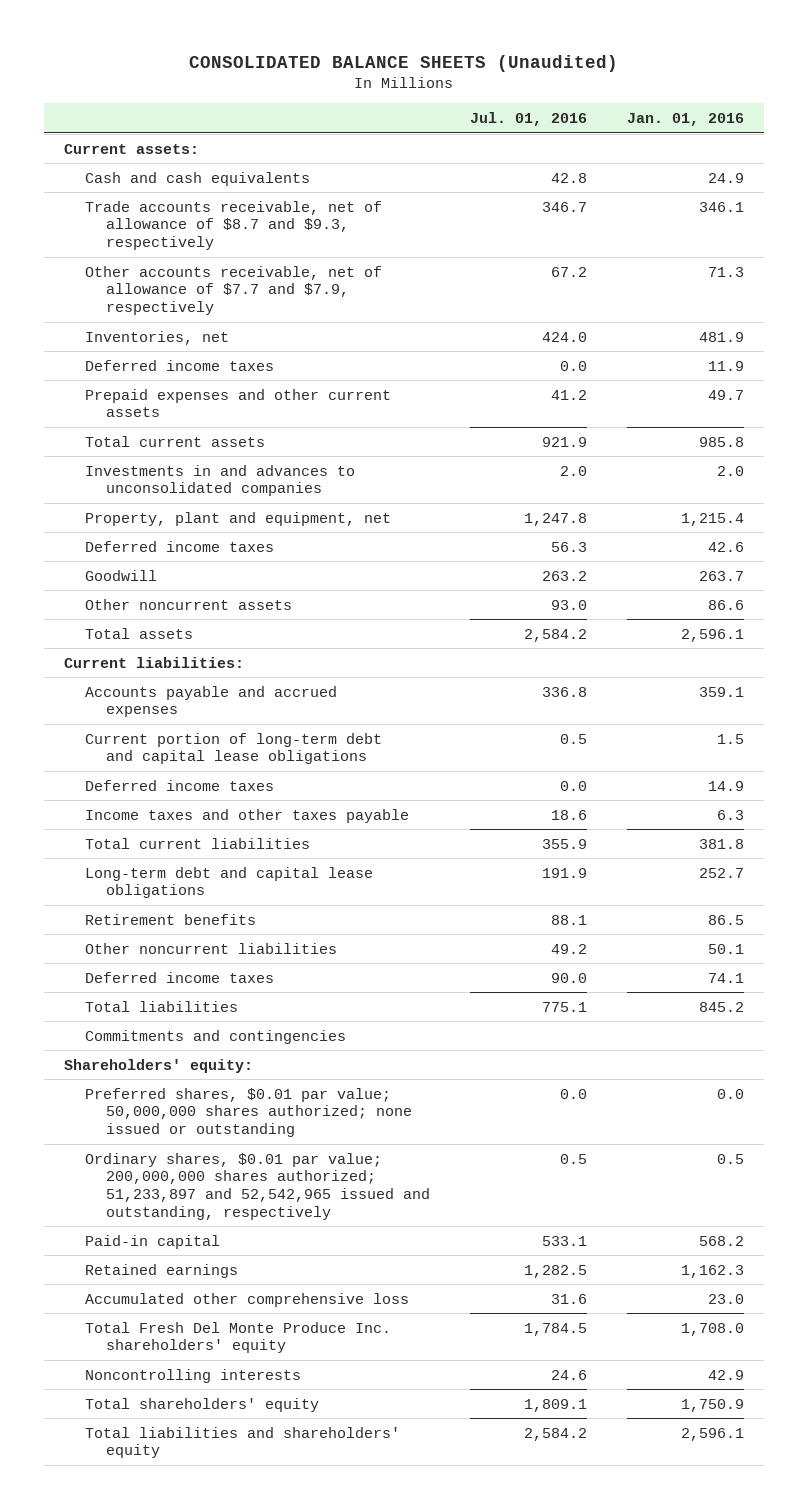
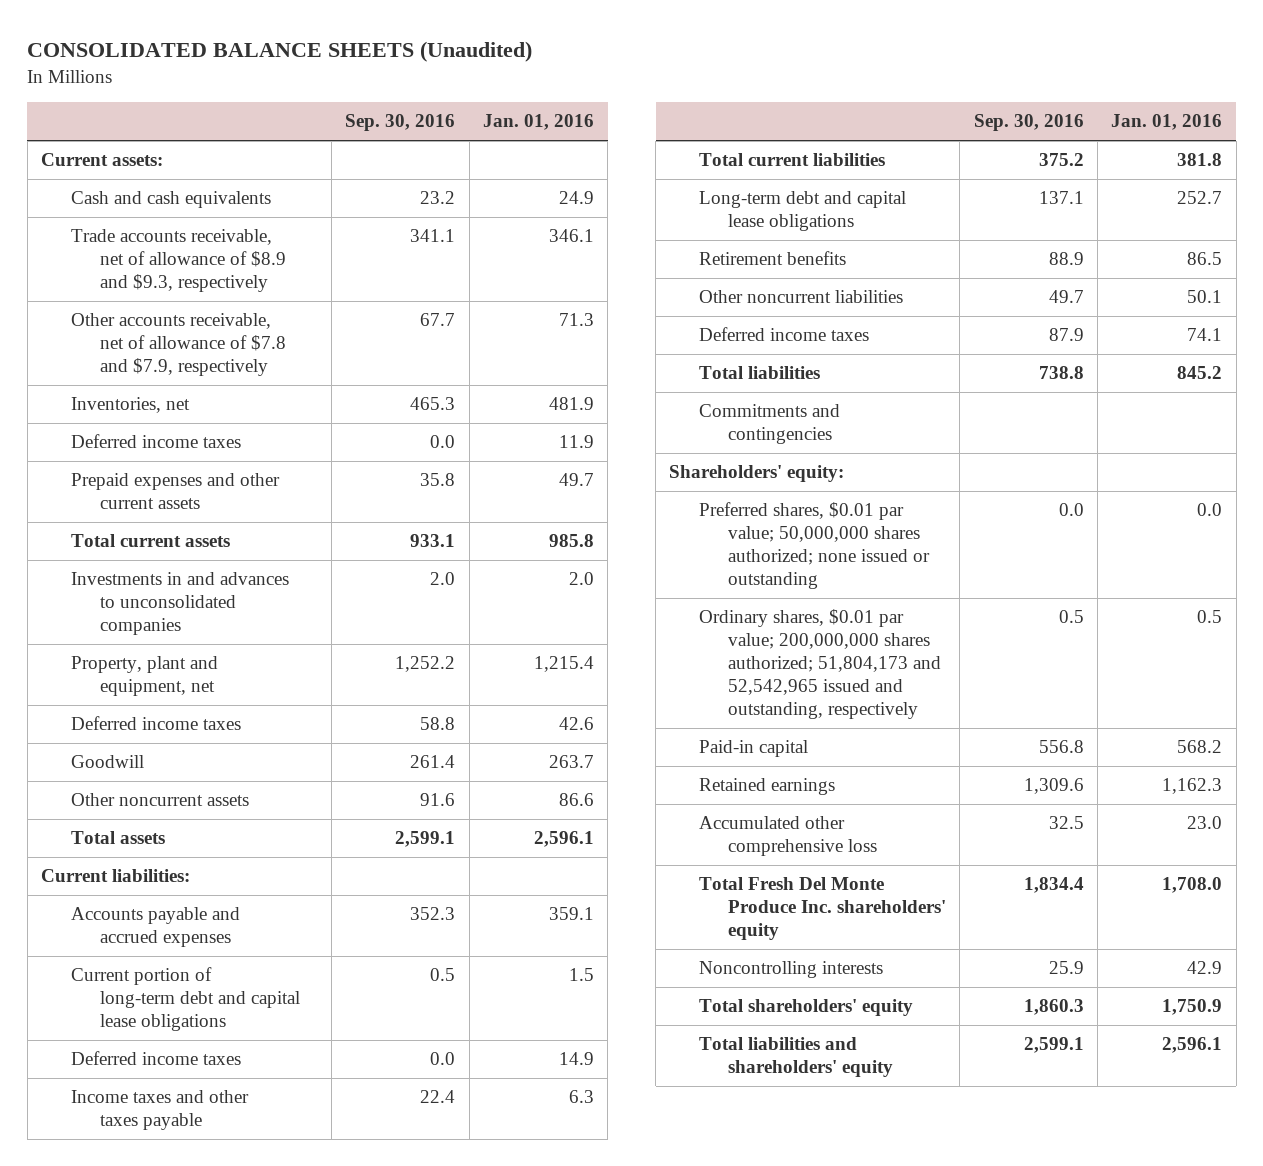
[470,111,588,126] Jul. 01, 2016 -> none
none -> [345,114,456,132] Sep. 30, 2016
[85,200,383,250] Trade accounts receivable, net of allowance of $8.7 and $9.3, respectively -> [70,229,286,293] Trade accounts receivable, net of allowance of $8.9 and $9.3, respectively
[85,265,383,315] Other accounts receivable, net of allowance of $7.7 and $7.9, respectively -> [70,313,286,377] Other accounts receivable, net of allowance of $7.8 and $7.9, respectively
[85,1152,431,1220] Ordinary shares, $0.01 par value; 200,000,000 shares authorized; 51,233,897 and 52,542,965 issued and outstanding, respectively -> [698,609,942,720] Ordinary shares, $0.01 par value; 200,000,000 shares authorized; 51,804,173 and 52,542,965 issued and outstanding, respectively

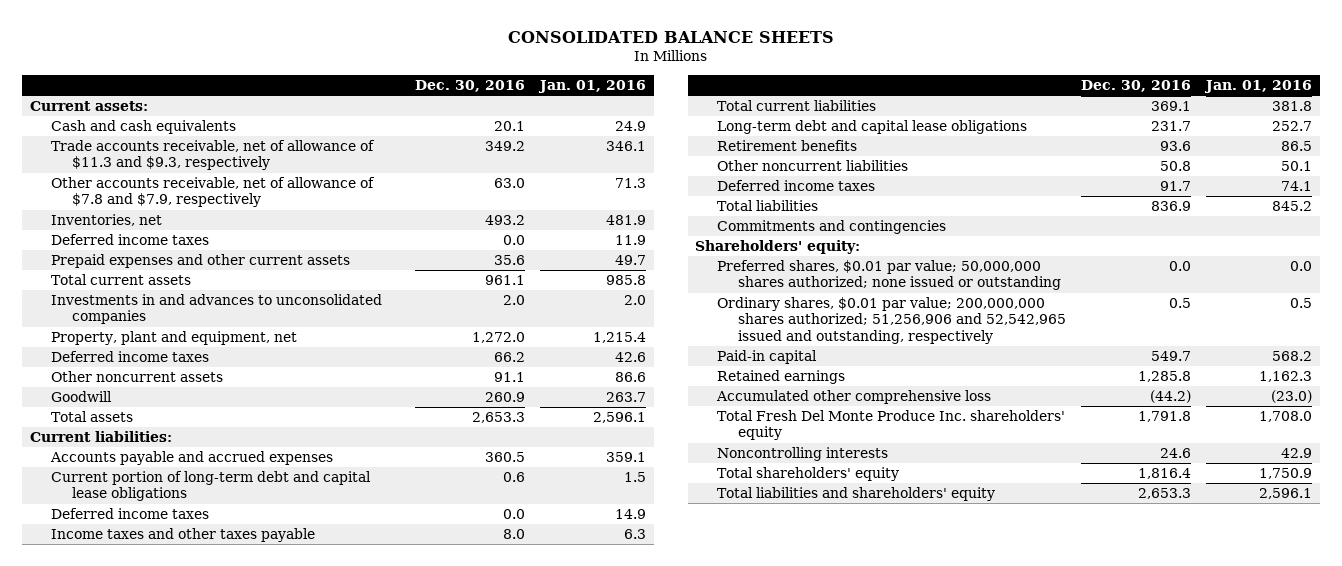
[27,41,533,63] CONSOLIDATED BALANCE SHEETS (Unaudited) -> [507,31,834,44] CONSOLIDATED BALANCE SHEETS
[345,114,456,132] Sep. 30, 2016 -> none
none -> [415,80,526,93] Dec. 30, 2016
[70,229,286,293] Trade accounts receivable, net of allowance of $8.9 and $9.3, respectively -> [50,140,375,171] Trade accounts receivable, net of allowance of $11.3 and $9.3, respectively
[70,755,144,769] Goodwill -> [50,391,112,403] Goodwill
[698,609,942,720] Ordinary shares, $0.01 par value; 200,000,000 shares authorized; 51,804,173 and 52,542,965 issued and outstanding, respectively -> [716,297,1066,344] Ordinary shares, $0.01 par value; 200,000,000 shares authorized; 51,256,906 and 52,542,965 issued and outstanding, respectively
[1187,816,1223,830] 23.0 -> [1271,390,1313,404] (23.0)

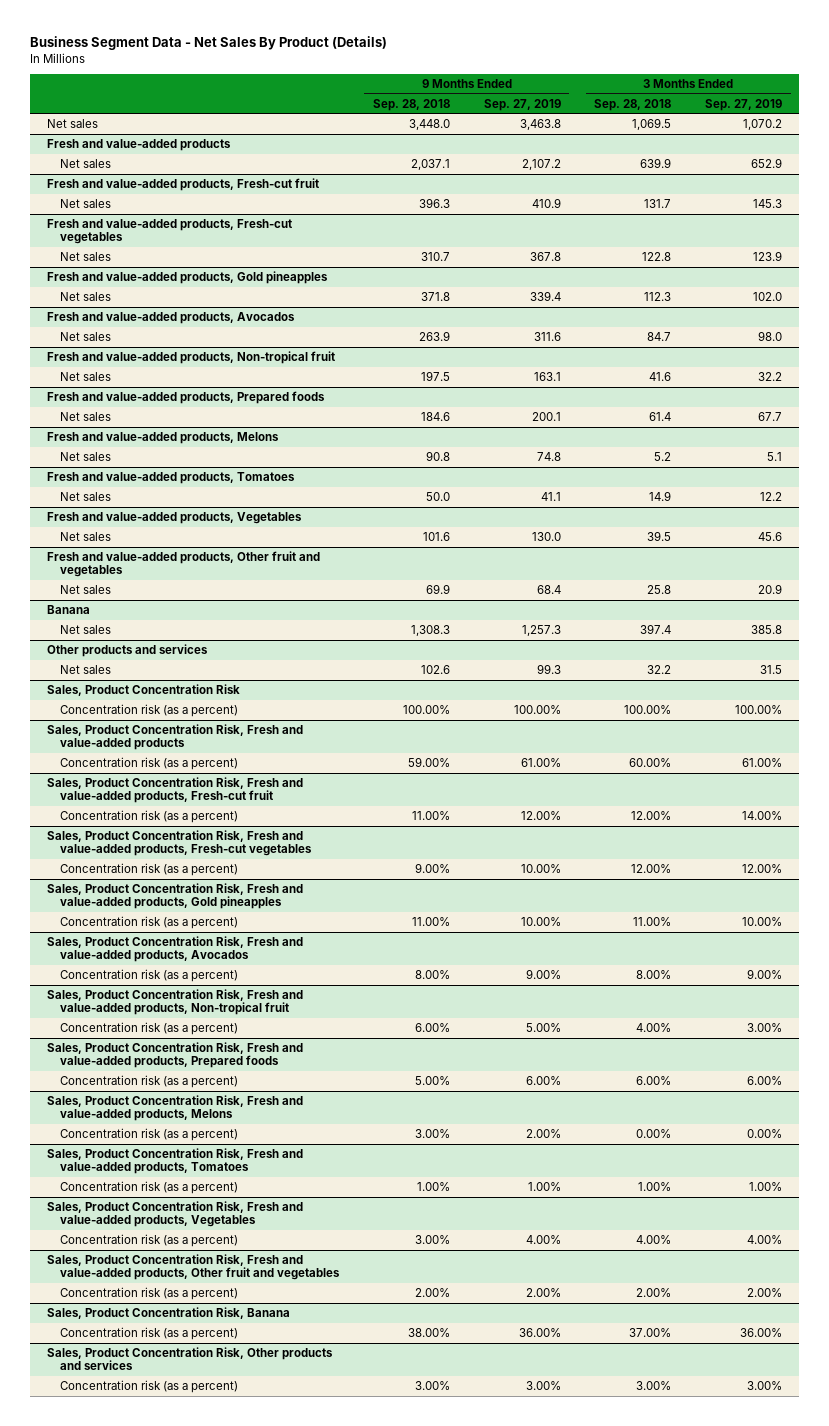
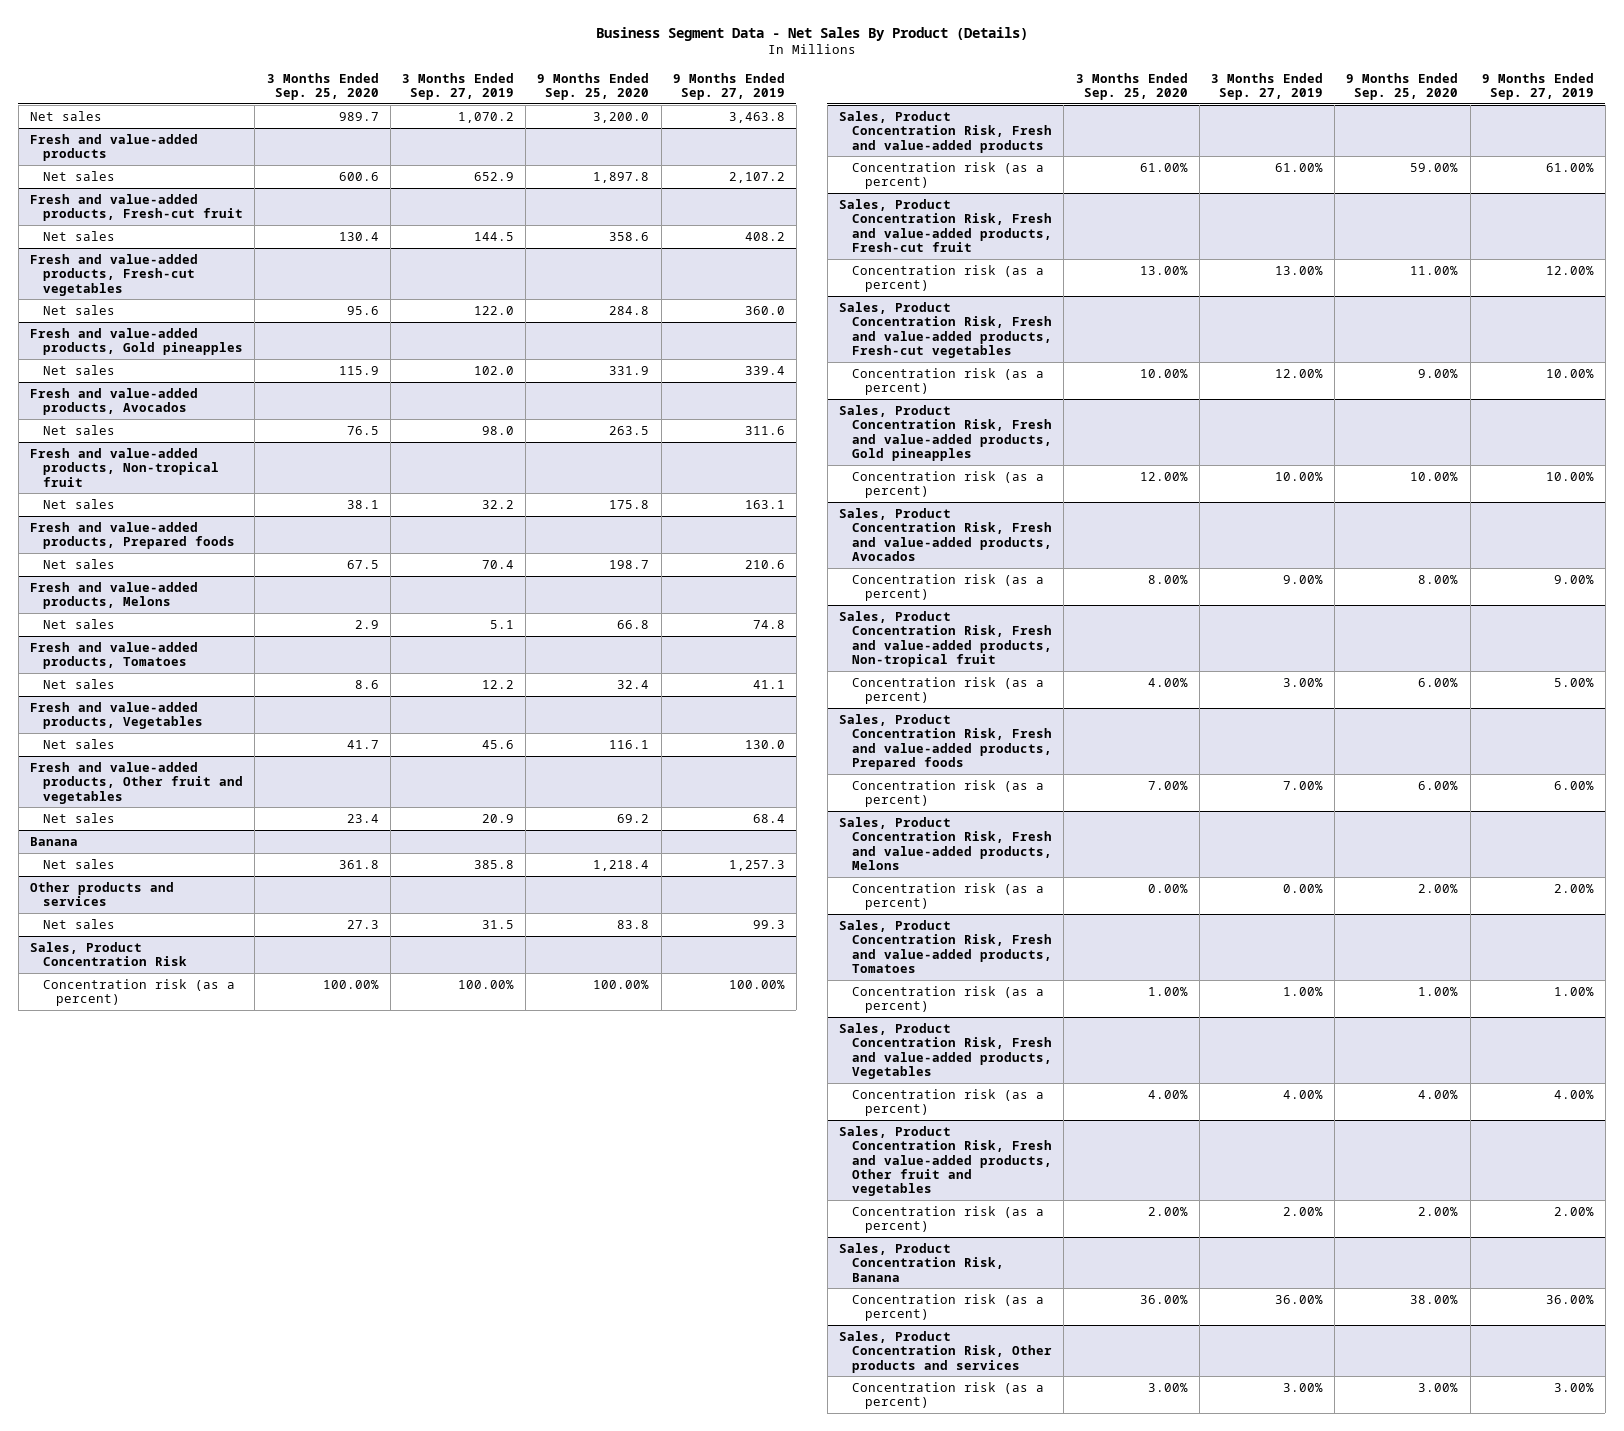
[372,98,450,111] Sep. 28, 2018 -> none
[594,98,672,111] Sep. 28, 2018 -> none
none -> [266,72,379,100] 3 Months Ended Sep. 25, 2020
none -> [537,72,650,100] 9 Months Ended Sep. 25, 2020
[531,197,561,208] 410.9 -> [744,231,785,241] 408.2
[753,198,783,208] 145.3 -> [473,231,514,241] 144.5
[529,251,561,261] 367.8 -> [744,305,785,315] 360.0
[753,250,783,261] 123.9 -> [473,305,514,315] 122.0
[531,411,561,421] 200.1 -> [744,559,785,569] 210.6
[758,411,783,421] 67.7 -> [481,559,514,569] 70.4
[742,810,783,820] 14.00% -> [1274,265,1323,275] 13.00%
[747,1075,783,1085] 6.00% -> [1282,780,1323,790] 7.00%

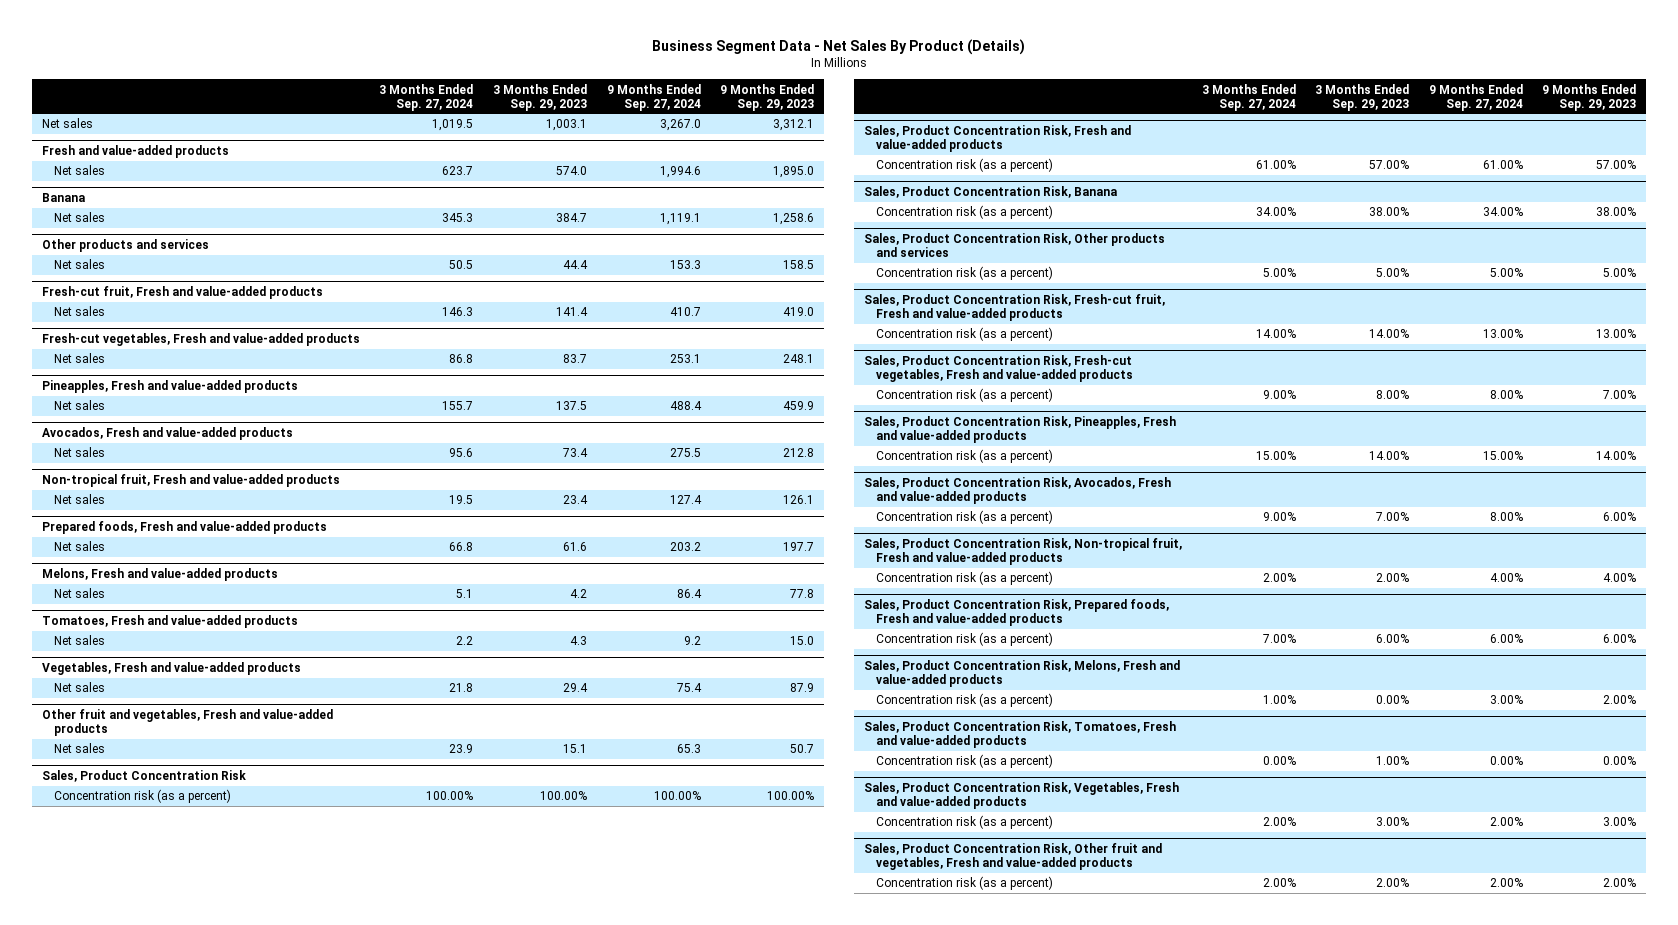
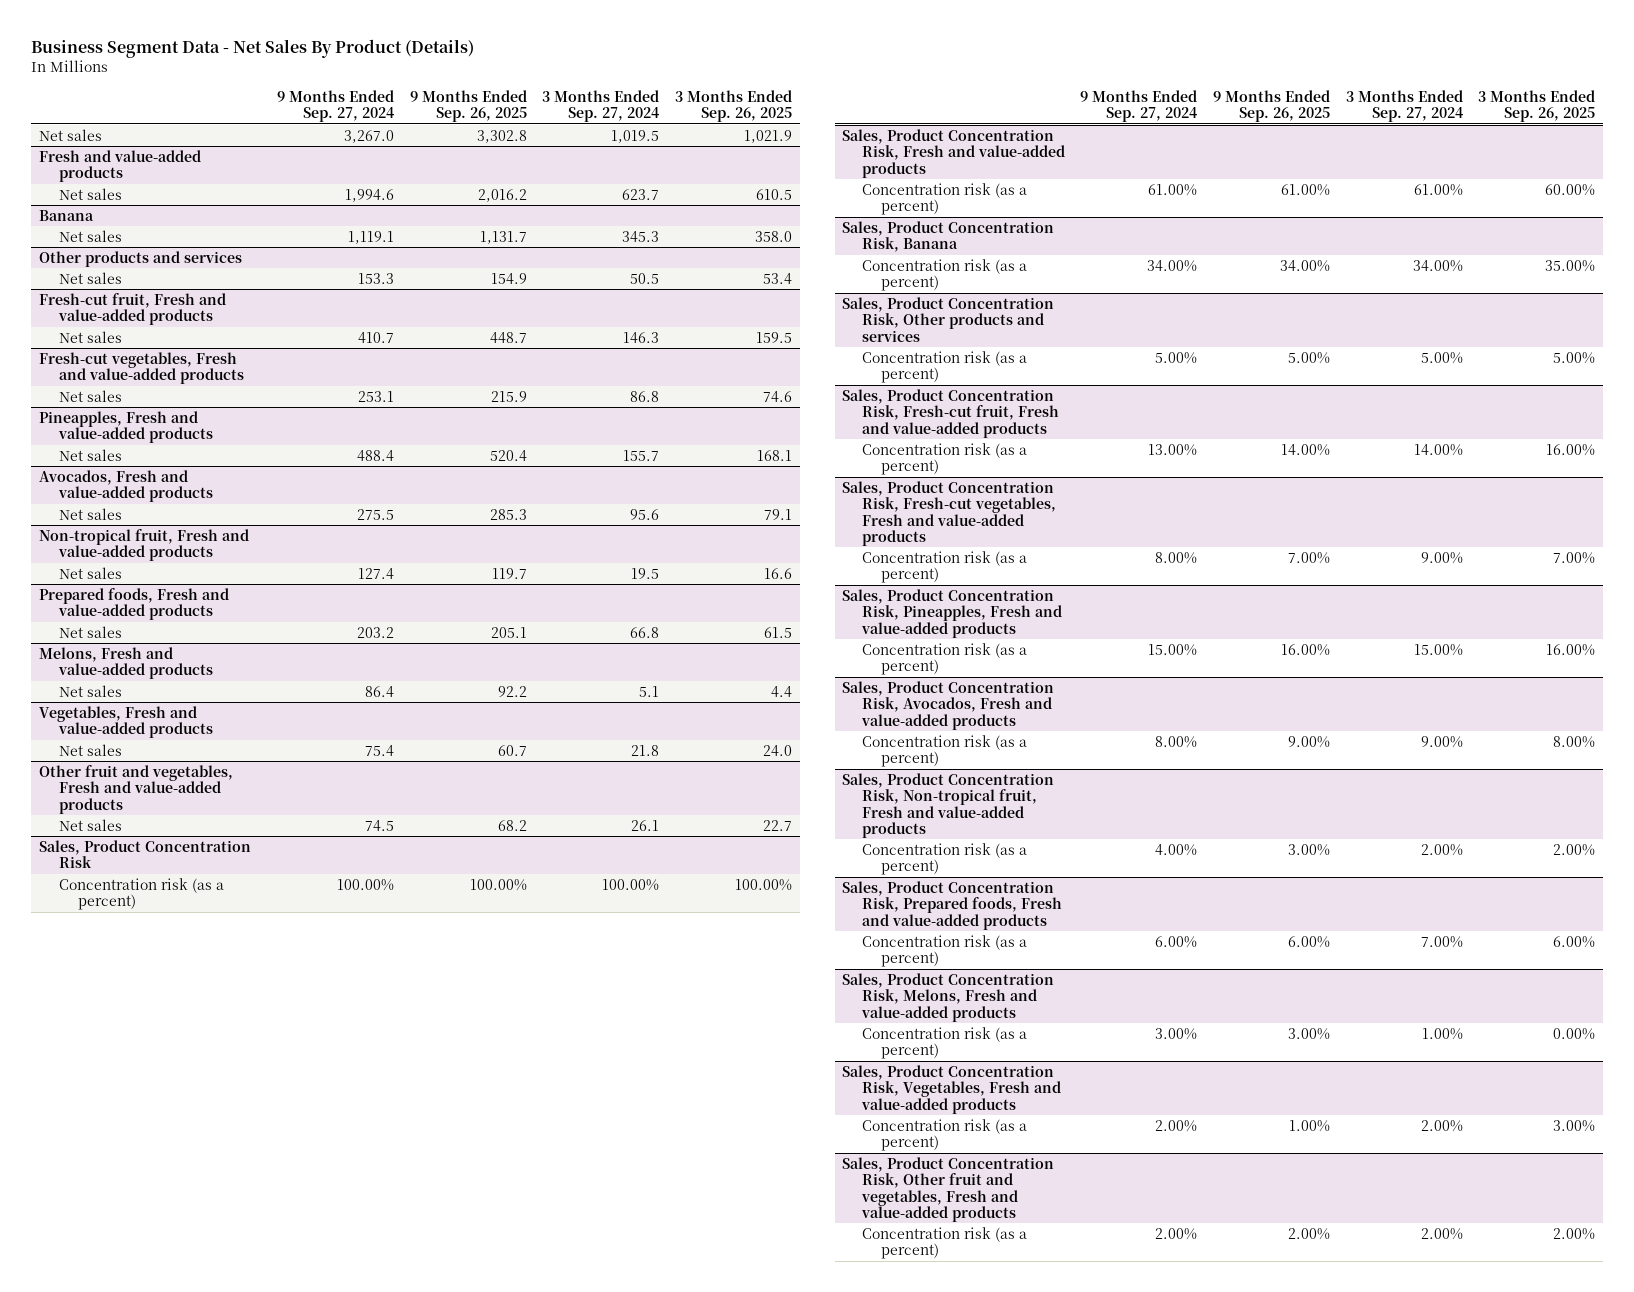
[493,83,588,111] 3 Months Ended Sep. 29, 2023 -> none
[720,83,815,111] 9 Months Ended Sep. 29, 2023 -> none
none -> [409,89,527,123] 9 Months Ended Sep. 26, 2025
none -> [674,89,792,123] 3 Months Ended Sep. 26, 2025
[41,615,298,629] Tomatoes, Fresh and value-added products -> none
[53,635,105,646] Net sales -> none
[449,744,474,754] 23.9 -> [631,819,660,831] 26.1
[676,744,701,754] 65.3 -> [365,819,395,831] 74.5
[863,721,1176,749] Sales, Product Concentration Risk, Tomatoes, Fresh and value-added products -> none
[875,754,1053,769] Concentration risk (as a percent) -> none

